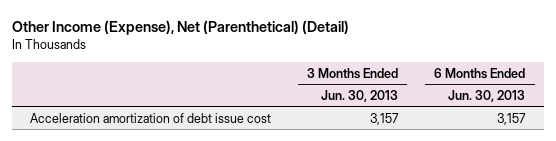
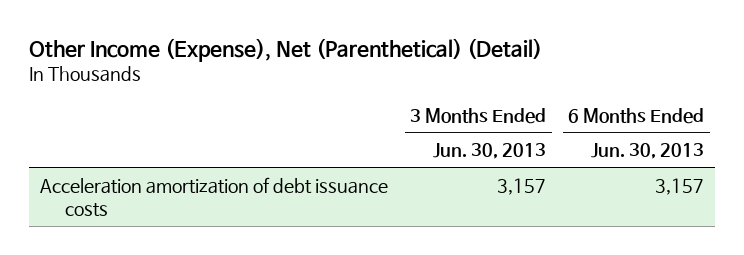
[30,112,272,123] Acceleration amortization of debt issue cost -> [39,176,388,217] Acceleration amortization of debt issuance costs

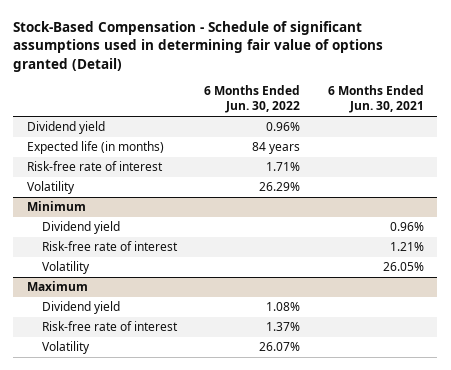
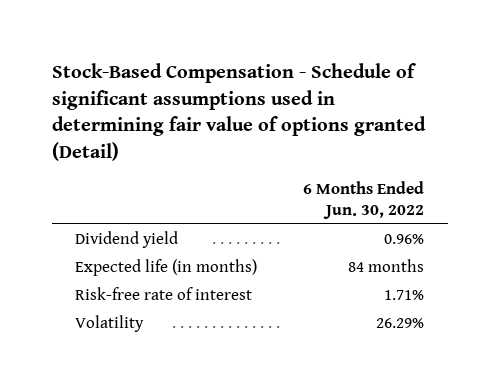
[327,85,424,114] 6 Months Ended Jun. 30, 2021 -> none
[252,142,301,155] 84 years -> [348,259,425,273] 84 months
[26,201,86,212] Minimum -> none
[41,221,120,235] Dividend yield -> none
[41,241,178,252] Risk-free rate of interest -> none
[41,261,90,275] Volatility -> none
[26,281,88,292] Maximum -> none
[41,301,120,315] Dividend yield -> none
[41,321,178,332] Risk-free rate of interest -> none
[41,341,90,355] Volatility -> none

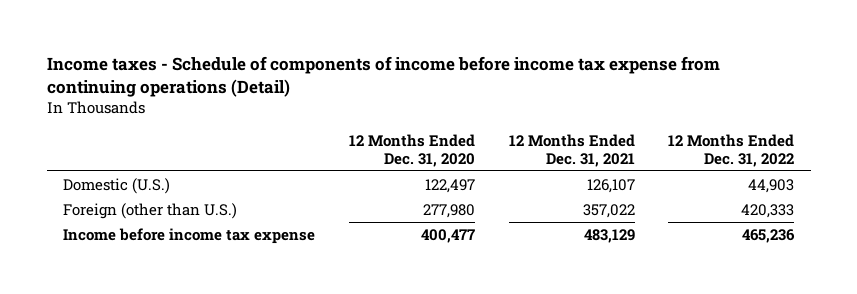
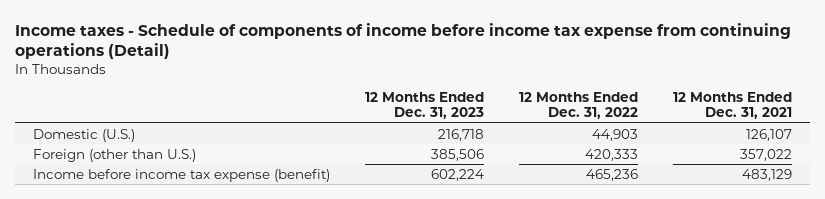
[348,133,475,167] 12 Months Ended Dec. 31, 2020 -> none
none -> [364,91,484,120] 12 Months Ended Dec. 31, 2023
[63,227,316,244] Income before income tax expense -> [32,168,330,182] Income before income tax expense (benefit)

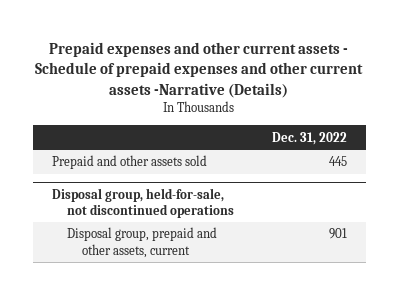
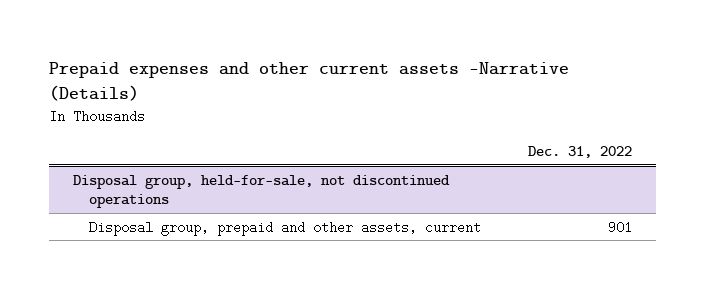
[35,41,364,98] Prepaid expenses and other current assets - Schedule of prepaid expenses and other current assets -Narrative (Details) -> [49,62,570,102] Prepaid expenses and other current assets -Narrative (Details)
[52,155,208,170] Prepaid and other assets sold -> none

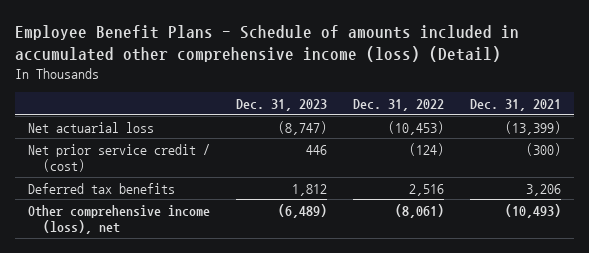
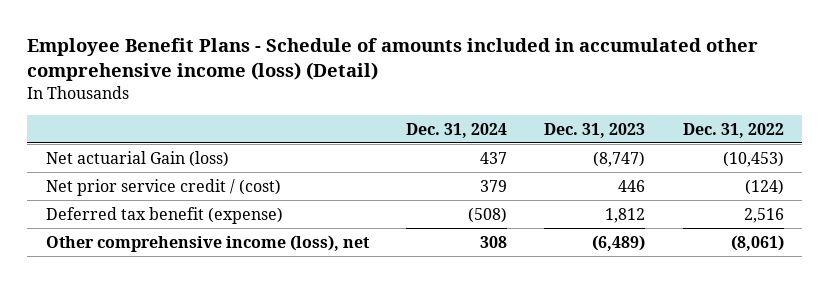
[470,99,562,112] Dec. 31, 2021 -> none
none -> [406,122,508,138] Dec. 31, 2024
[28,121,155,133] Net actuarial loss -> [45,150,229,167] Net actuarial Gain (loss)
[28,182,176,194] Deferred tax benefits -> [45,206,283,224] Deferred tax benefit (expense)

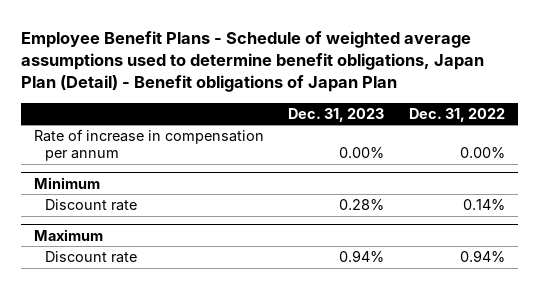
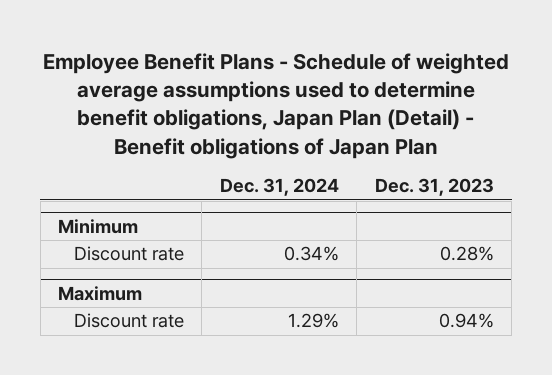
[409,107,506,122] Dec. 31, 2022 -> none
none -> [219,178,339,197] Dec. 31, 2024
[33,129,264,162] Rate of increase in compensation per annum -> none

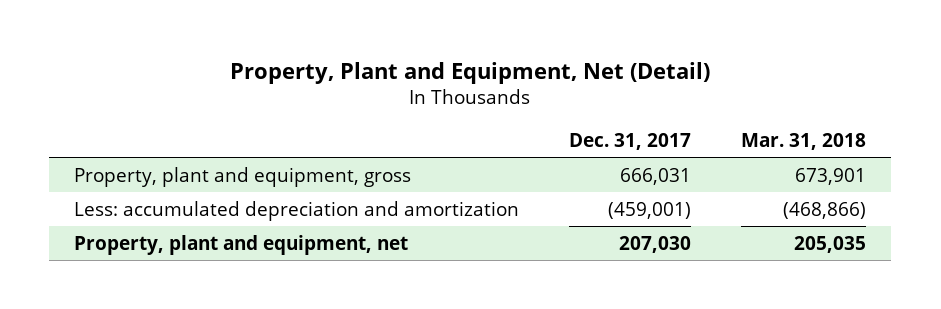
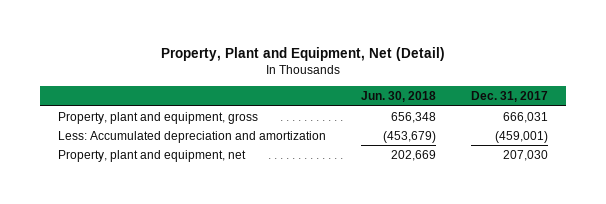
[741,132,867,150] Mar. 31, 2018 -> none
none -> [361,90,437,102] Jun. 30, 2018
[74,200,520,221] Less: accumulated depreciation and amortization -> [57,130,326,143] Less: Accumulated depreciation and amortization

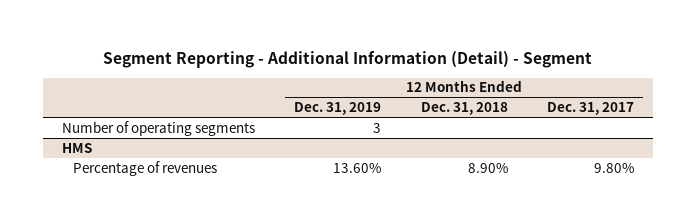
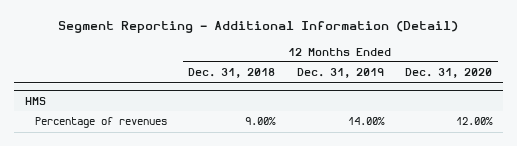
[103,50,593,68] Segment Reporting - Additional Information (Detail) - Segment -> [58,21,459,34] Segment Reporting - Additional Information (Detail)
[546,102,634,116] Dec. 31, 2017 -> none
none -> [405,68,493,79] Dec. 31, 2020
[62,120,256,136] Number of operating segments -> none
[333,162,382,173] 13.60% -> [347,117,385,126] 14.00%
[467,162,508,173] 8.90% -> [245,117,277,126] 9.00%

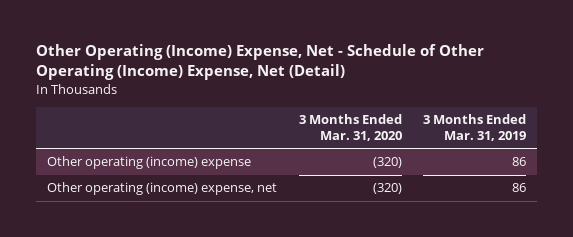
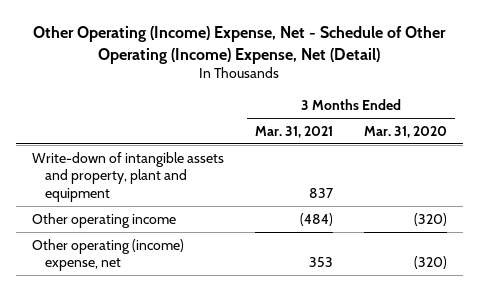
[423,113,527,141] 3 Months Ended Mar. 31, 2019 -> none
none -> [254,125,333,138] Mar. 31, 2021
none -> [31,151,224,202] Write-down of intangible assets and property, plant and equipment
[47,156,252,170] Other operating (income) expense -> [31,212,176,228] Other operating income

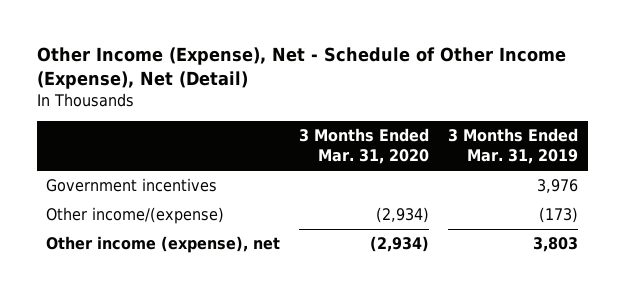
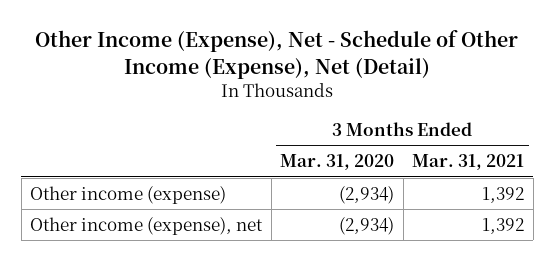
[448,128,579,165] 3 Months Ended Mar. 31, 2019 -> none
none -> [412,154,525,171] Mar. 31, 2021
[46,178,218,193] Government incentives -> none
[46,207,225,225] Other income/(expense) -> [30,185,227,204] Other income (expense)

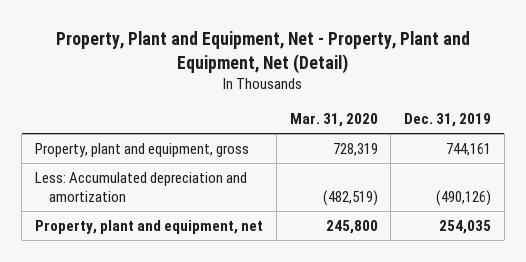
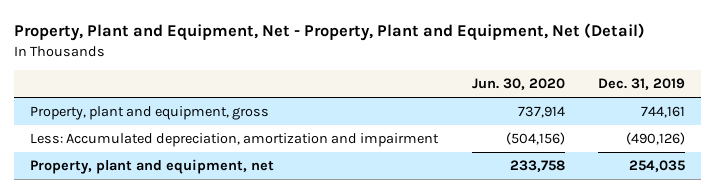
[289,112,378,127] Mar. 31, 2020 -> none
none -> [471,78,565,91] Jun. 30, 2020
[35,171,248,202] Less: Accumulated depreciation and amortization -> [30,133,440,148] Less: Accumulated depreciation, amortization and impairment

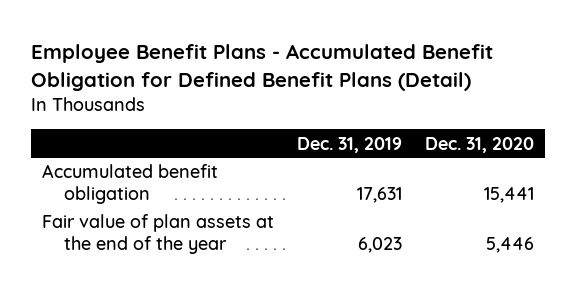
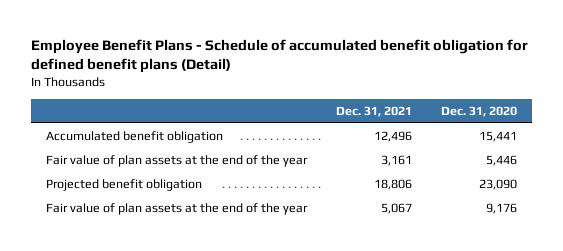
[30,43,493,91] Employee Benefit Plans - Accumulated Benefit Obligation for Defined Benefit Plans (Detail) -> [30,39,528,74] Employee Benefit Plans - Schedule of accumulated benefit obligation for defined benefit plans (Detail)
[296,136,402,153] Dec. 31, 2019 -> none
none -> [335,105,412,117] Dec. 31, 2021
none -> [45,178,202,191] Projected benefit obligation
none -> [45,202,308,215] Fair value of plan assets at the end of the year

